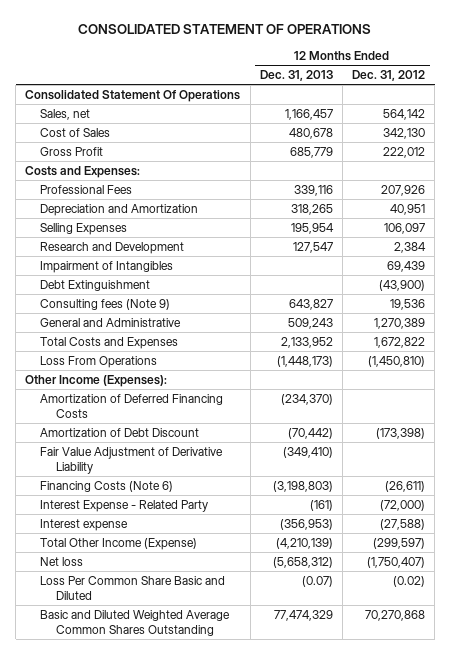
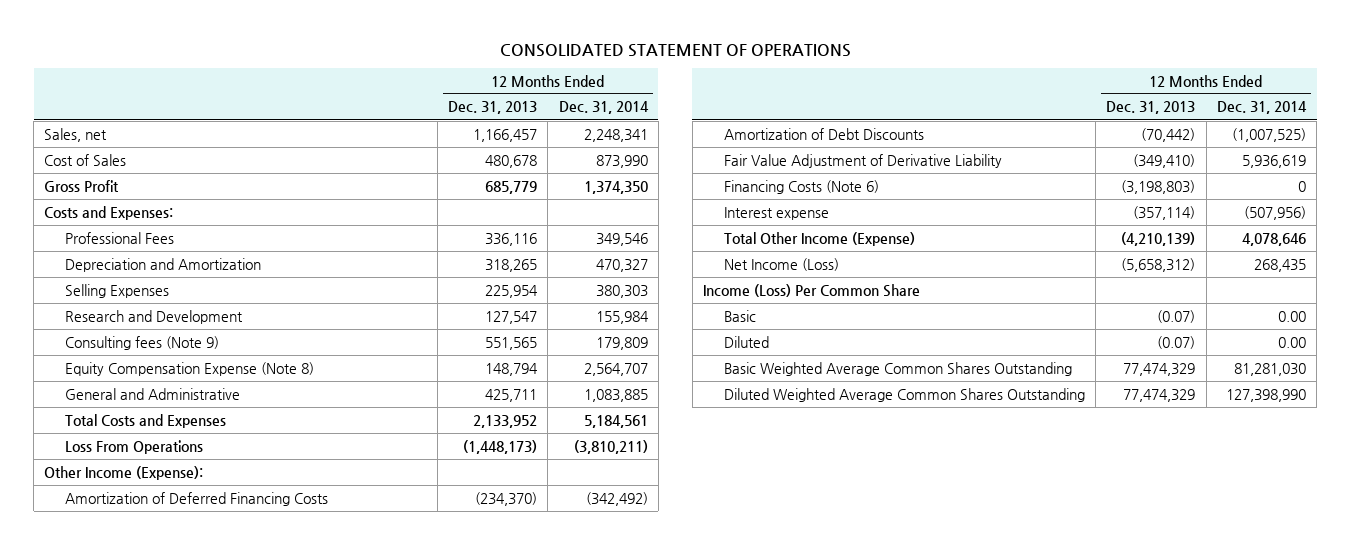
[352,70,426,82] Dec. 31, 2012 -> none
none -> [558,101,649,115] Dec. 31, 2014
[25,89,241,102] Consolidated Statement Of Operations -> none
[293,184,333,196] 339,116 -> [484,232,537,246] 336,116
[290,222,334,234] 195,954 -> [484,284,538,298] 225,954
[40,260,174,273] Impairment of Intangibles -> none
[40,279,151,291] Debt Extinguishment -> none
[288,298,333,310] 643,827 -> [484,336,537,350] 551,565
none -> [65,361,315,376] Equity Compensation Expense (Note 8)
[287,317,333,329] 509,243 -> [484,388,537,402] 425,711
[25,374,168,387] Other Income (Expenses): -> [44,465,204,480] Other Income (Expense):
[40,427,200,437] Amortization of Debt Discount -> [723,127,924,140] Amortization of Debt Discounts
[40,499,209,512] Interest Expense - Related Party -> none
[279,518,333,530] (356,953) -> [1133,205,1196,220] (357,114)
[40,556,84,566] Net loss -> [723,257,839,271] Net Income (Loss)
none -> [702,283,920,297] Income (Loss) Per Common Share
[40,575,226,601] Loss Per Common Share Basic and Diluted -> [723,309,756,322] Basic
none -> [723,335,769,348] Diluted
[40,609,231,637] Basic and Diluted Weighted Average Common Shares Outstanding -> [723,361,1072,376] Basic Weighted Average Common Shares Outstanding
none -> [723,387,1085,402] Diluted Weighted Average Common Shares Outstanding

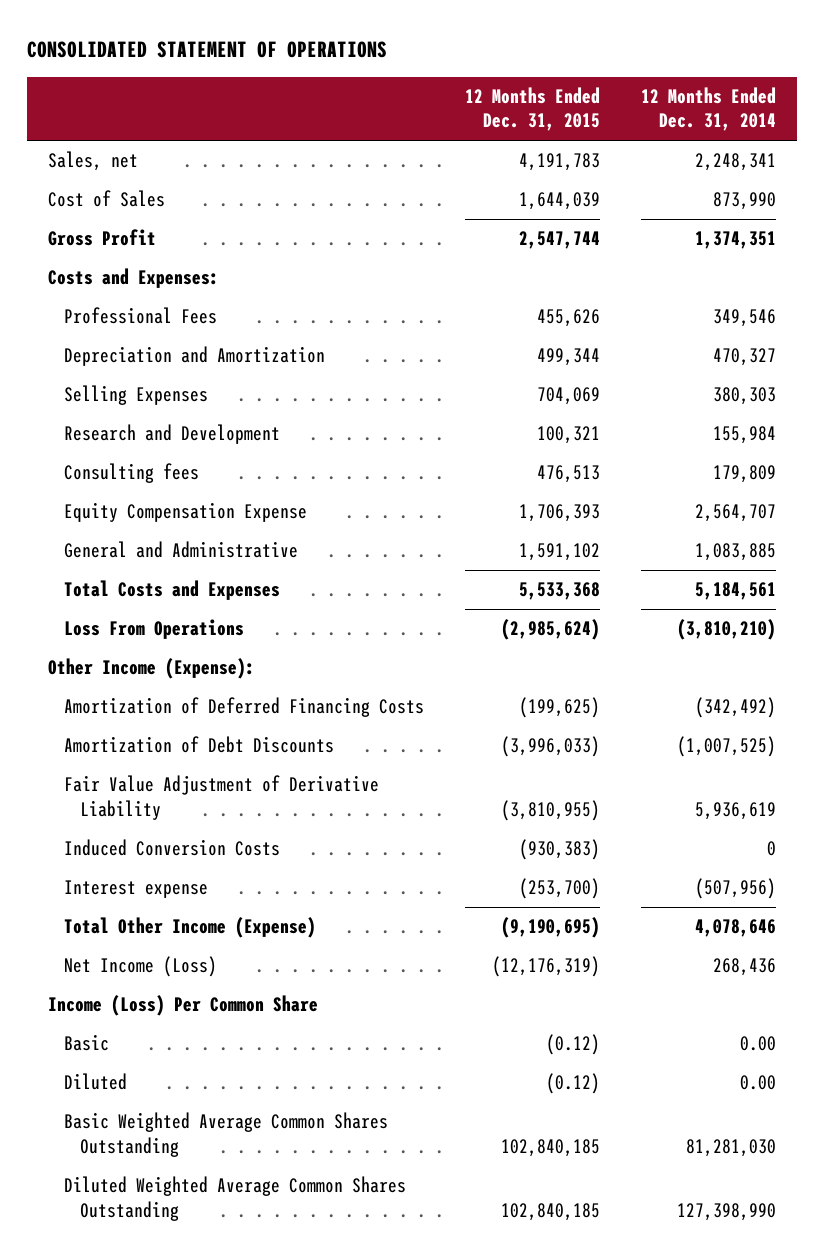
[447,101,537,115] Dec. 31, 2013 -> none
none -> [464,86,600,132] 12 Months Ended Dec. 31, 2015
[583,180,648,194] 1,374,350 -> [694,231,776,250] 1,374,351
[65,335,220,350] Consulting fees (Note 9) -> [63,463,199,484] Consulting fees
[65,361,315,376] Equity Compensation Expense (Note 8) -> [63,502,307,523] Equity Compensation Expense
[573,439,648,454] (3,810,211) -> [676,619,776,641] (3,810,210)
[723,179,879,194] Financing Costs (Note 6) -> none
none -> [63,839,280,857] Induced Conversion Costs
[1253,258,1306,272] 268,435 -> [712,958,776,977] 268,436

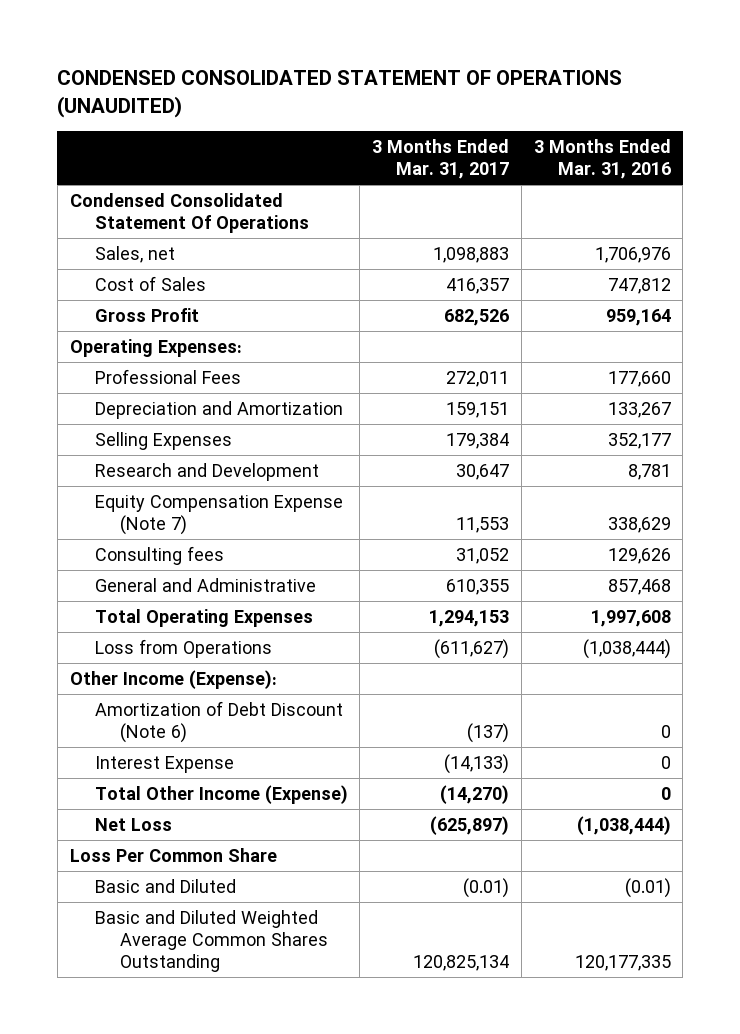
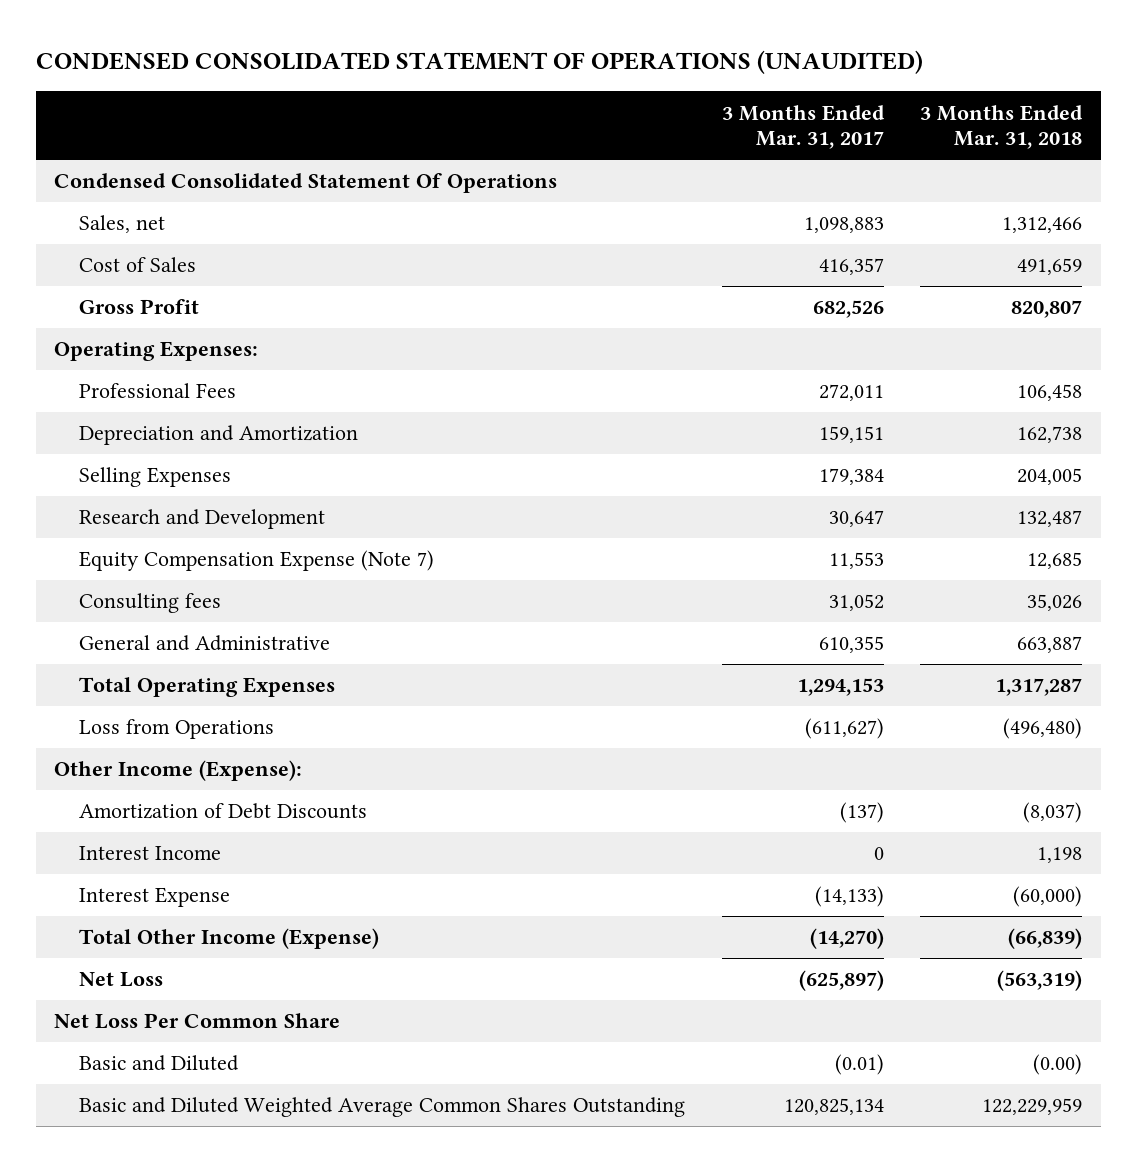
[533,138,671,180] 3 Months Ended Mar. 31, 2016 -> none
none -> [920,104,1084,150] 3 Months Ended Mar. 31, 2018
[94,700,343,744] Amortization of Debt Discount (Note 6) -> [79,803,368,820] Amortization of Debt Discounts
none -> [79,846,222,861] Interest Income
[69,847,277,862] Loss Per Common Share -> [53,1013,340,1030] Net Loss Per Common Share

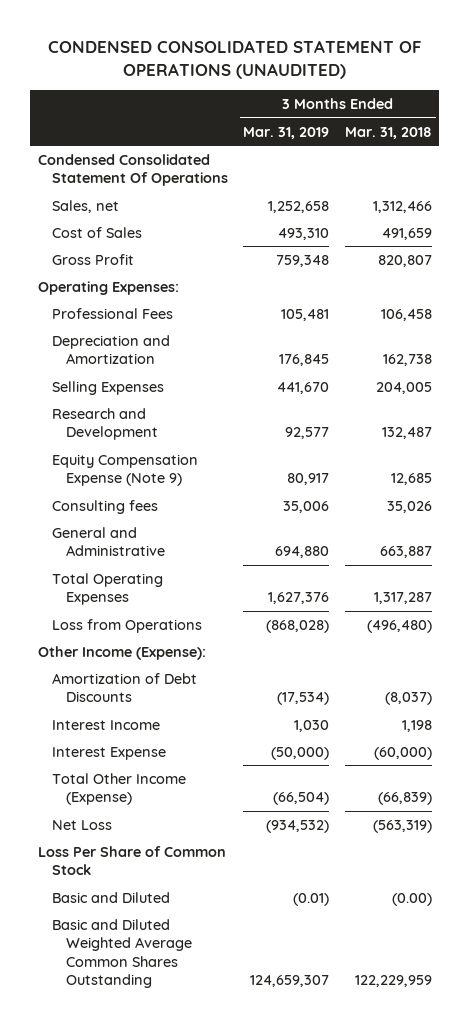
[721,104,885,150] 3 Months Ended Mar. 31, 2017 -> none
none -> [243,126,330,139] Mar. 31, 2019
[79,550,435,572] Equity Compensation Expense (Note 7) -> [51,453,198,487] Equity Compensation Expense (Note 9)
[53,1013,340,1030] Net Loss Per Common Share -> [37,845,226,876] Loss Per Share of Common Stock

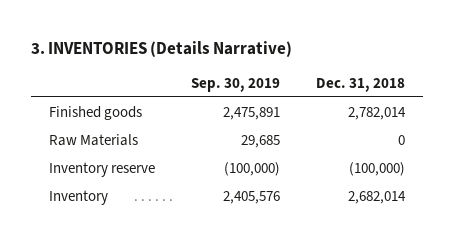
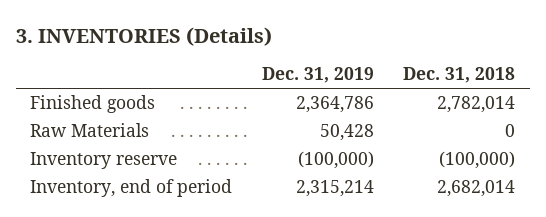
[30,40,292,57] 3. INVENTORIES (Details Narrative) -> [15,26,272,46] 3. INVENTORIES (Details)
[190,77,280,92] Sep. 30, 2019 -> none
none -> [261,67,374,84] Dec. 31, 2019
[48,189,108,205] Inventory -> [30,179,233,198] Inventory, end of period

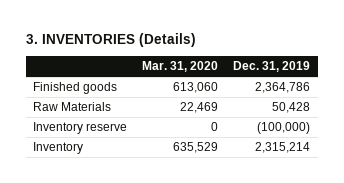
[403,67,516,84] Dec. 31, 2018 -> none
none -> [142,61,219,73] Mar. 31, 2020
[30,179,233,198] Inventory, end of period -> [33,142,84,155] Inventory

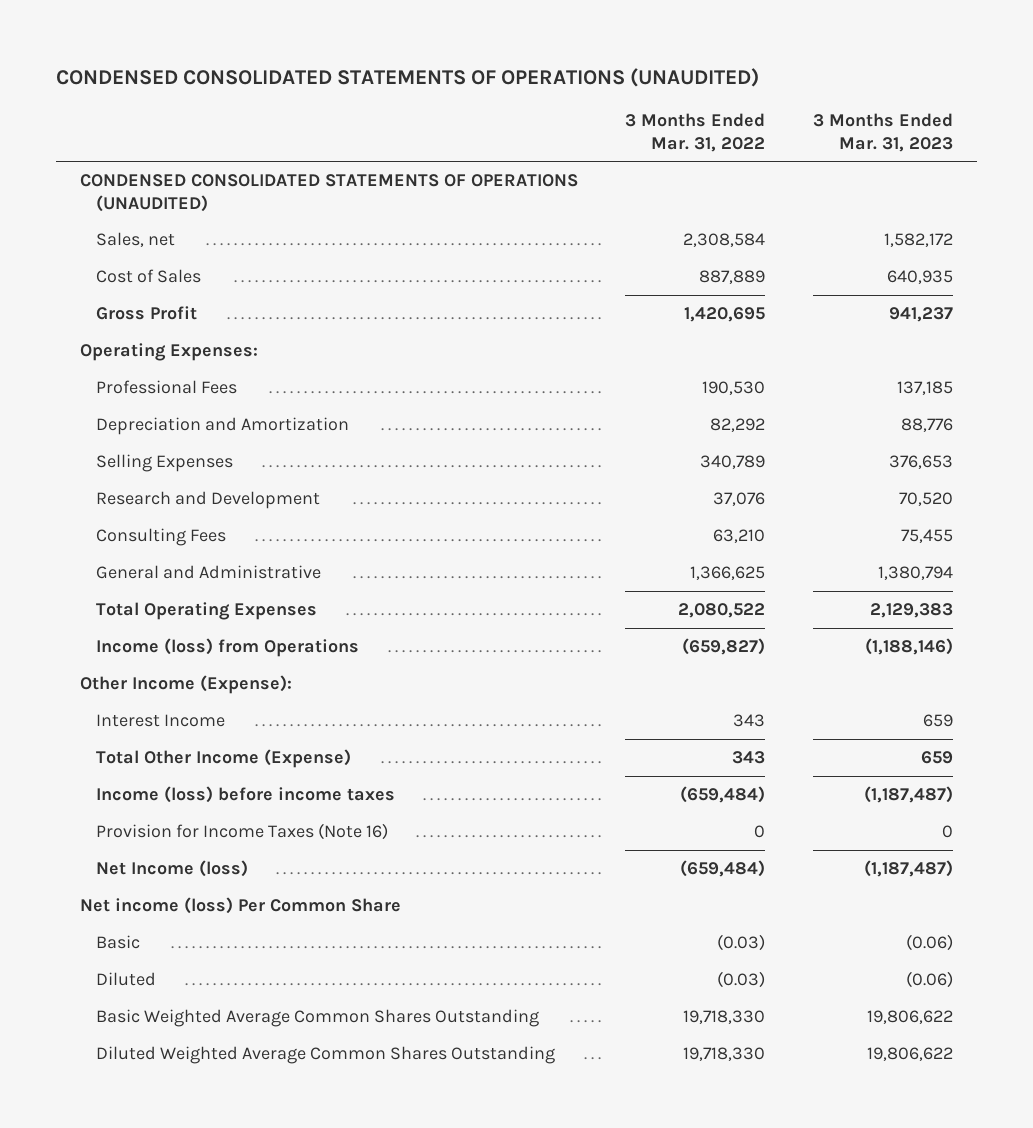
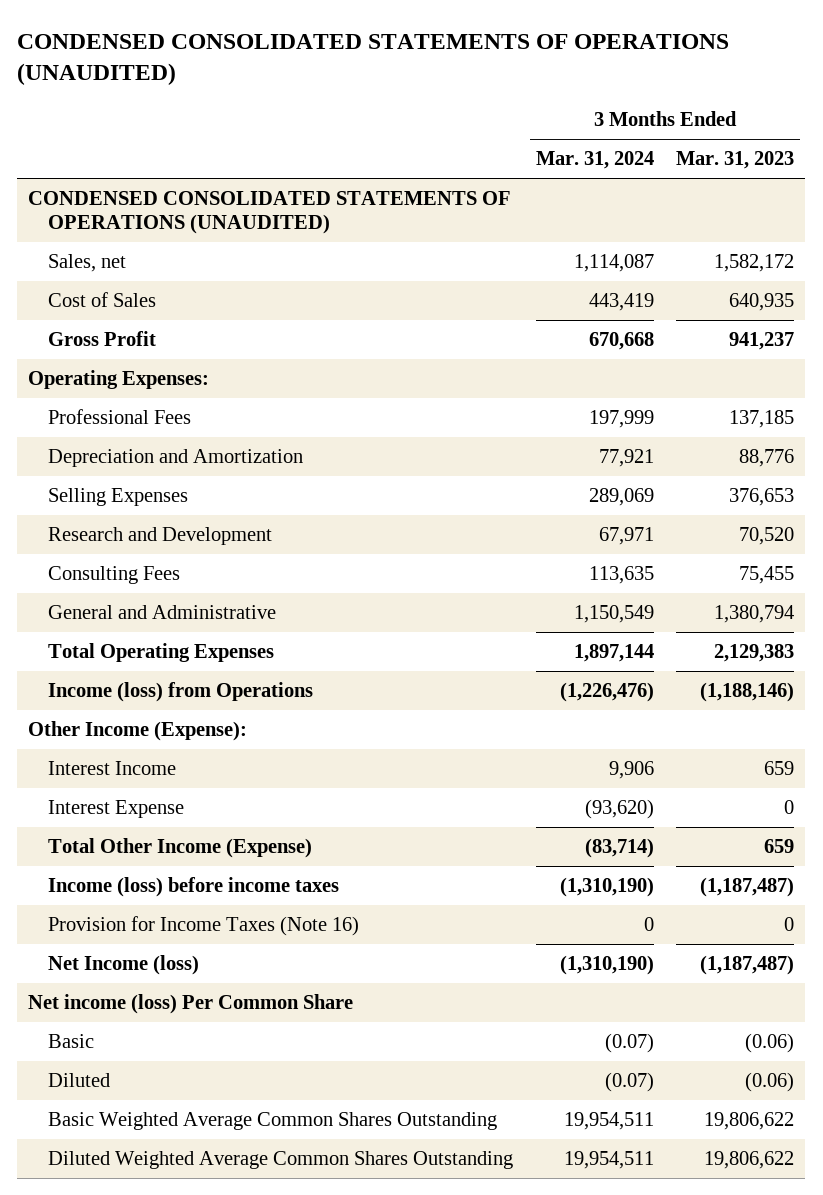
[625,113,766,152] 3 Months Ended Mar. 31, 2022 -> none
none -> [535,151,654,170] Mar. 31, 2024
none -> [48,800,185,819] Interest Expense

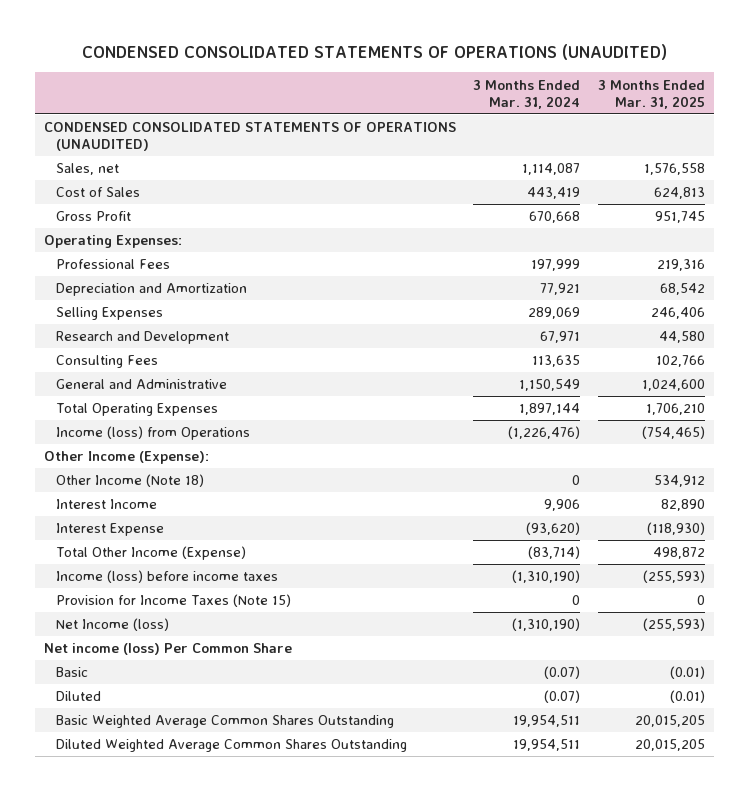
[676,151,795,170] Mar. 31, 2023 -> none
none -> [597,79,705,109] 3 Months Ended Mar. 31, 2025
none -> [55,474,204,488] Other Income (Note 18)
[48,916,360,937] Provision for Income Taxes (Note 16) -> [55,594,291,608] Provision for Income Taxes (Note 15)

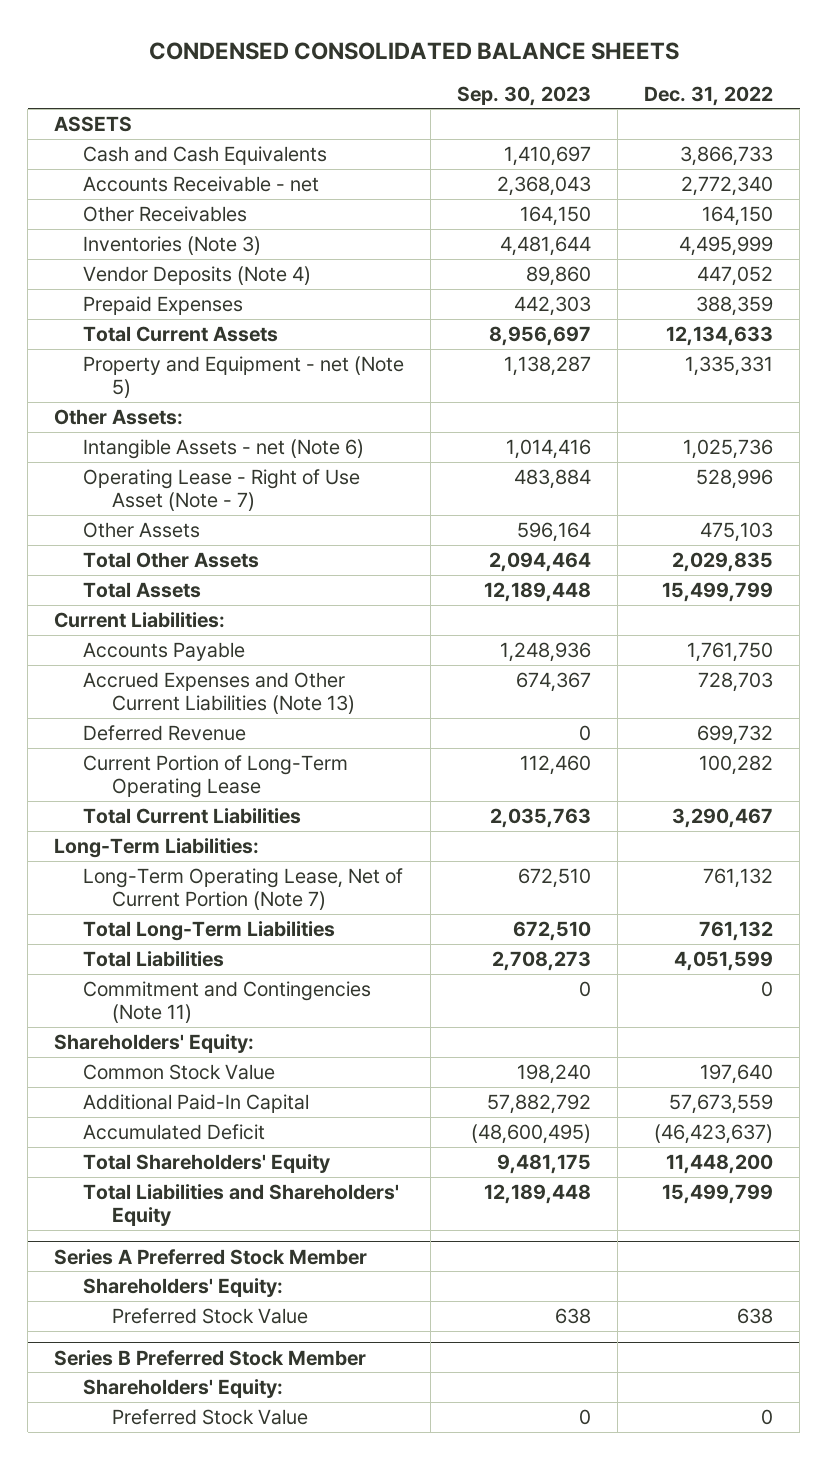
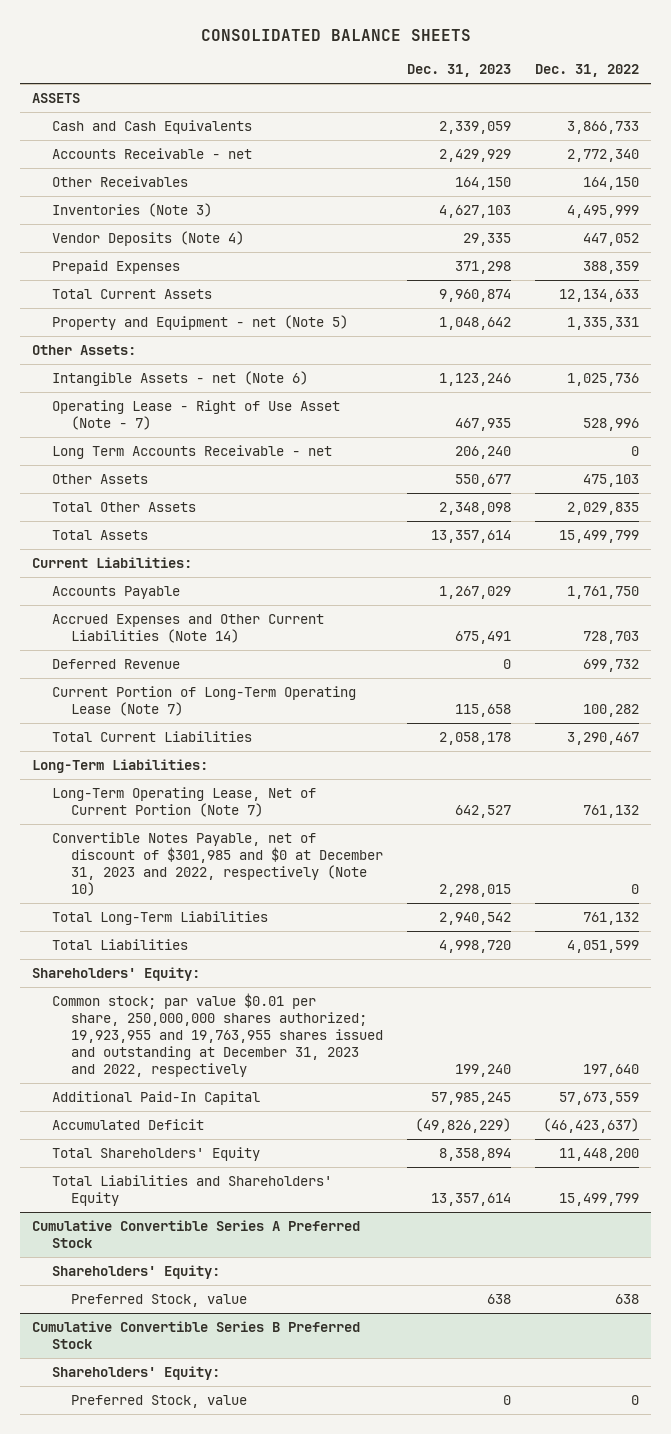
[148,41,679,60] CONDENSED CONSOLIDATED BALANCE SHEETS -> [200,29,471,42] CONSOLIDATED BALANCE SHEETS
[457,85,592,106] Sep. 30, 2023 -> none
none -> [407,64,512,78] Dec. 31, 2023
none -> [51,445,332,460] Long Term Accounts Receivable - net
[83,671,356,715] Accrued Expenses and Other Current Liabilities (Note 13) -> [51,614,324,644] Accrued Expenses and Other Current Liabilities (Note 14)
[83,754,349,799] Current Portion of Long-Term Operating Lease -> [51,686,356,717] Current Portion of Long-Term Operating Lease (Note 7)
none -> [51,832,384,897] Convertible Notes Payable, net of discount of $301,985 and $0 at December 31, 2023 and 2022, respectively (Note 10)
[83,980,372,1024] Commitment and Contingencies (Note 11) -> none
[83,1063,276,1080] Common Stock Value -> [51,993,384,1078] Common stock; par value $0.01 per share, 250,000,000 shares authorized; 19,923,955 and 19,763,955 shares issued and outstanding at December 31, 2023 and 2022, respectively
[54,1248,368,1265] Series A Preferred Stock Member -> [31,1220,360,1249] Cumulative Convertible Series A Preferred Stock
[112,1307,309,1324] Preferred Stock Value -> [71,1294,248,1308] Preferred Stock, value
[54,1349,367,1366] Series B Preferred Stock Member -> [31,1321,360,1350] Cumulative Convertible Series B Preferred Stock
[112,1408,309,1425] Preferred Stock Value -> [71,1395,248,1409] Preferred Stock, value

